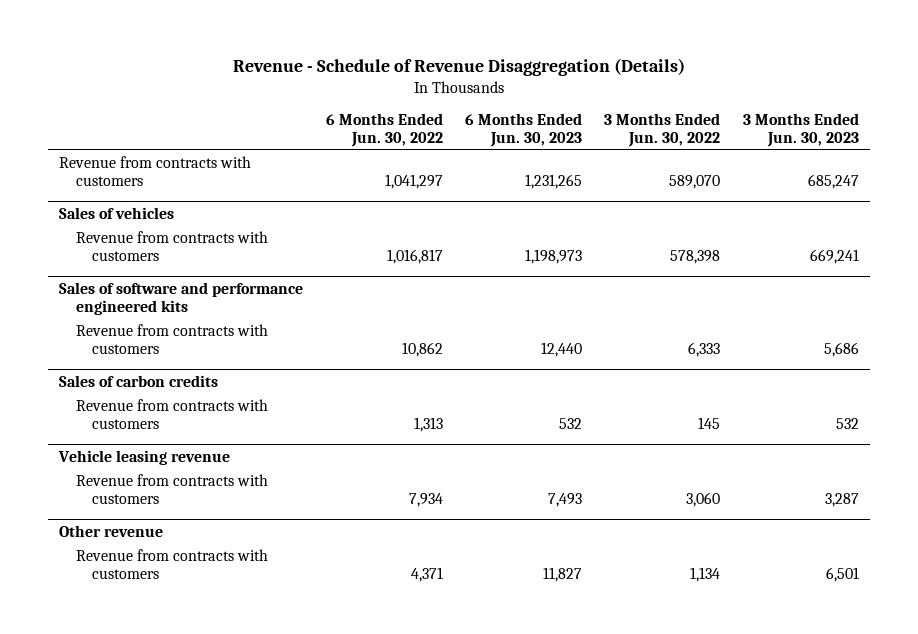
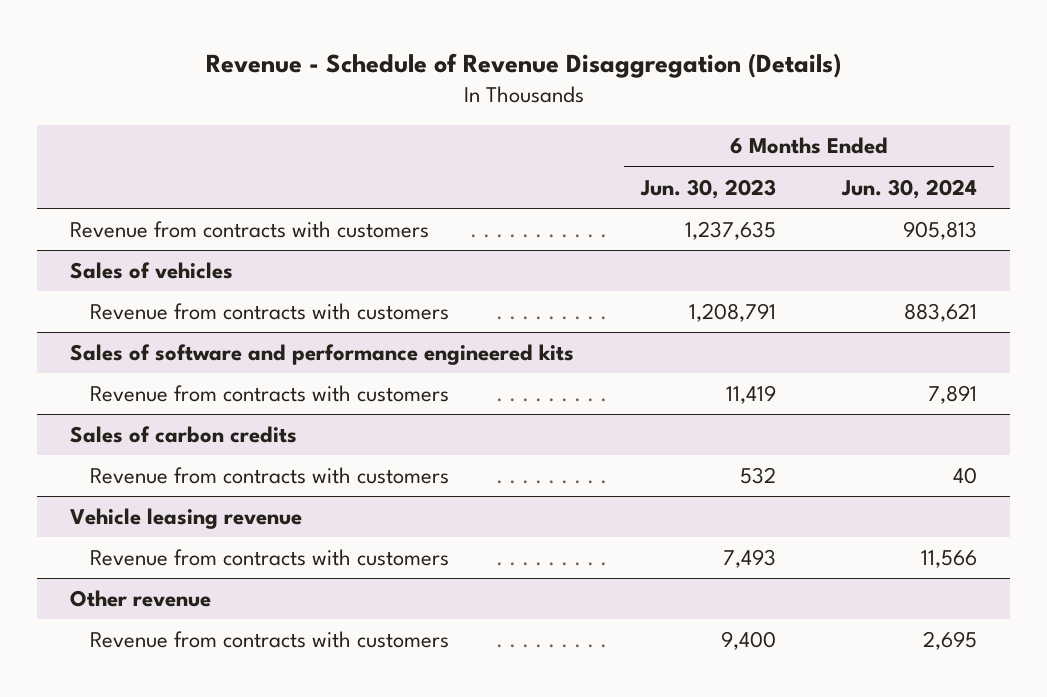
[325,113,443,147] 6 Months Ended Jun. 30, 2022 -> none
[604,113,721,147] 3 Months Ended Jun. 30, 2022 -> none
[742,113,859,147] 3 Months Ended Jun. 30, 2023 -> none
none -> [841,178,978,199] Jun. 30, 2024
[525,173,583,189] 1,231,265 -> [684,221,776,241] 1,237,635
[525,248,583,264] 1,198,973 -> [688,303,776,323] 1,208,791
[541,341,583,357] 12,440 -> [725,385,776,405] 11,419
[543,566,583,582] 11,827 -> [720,631,776,651] 9,400

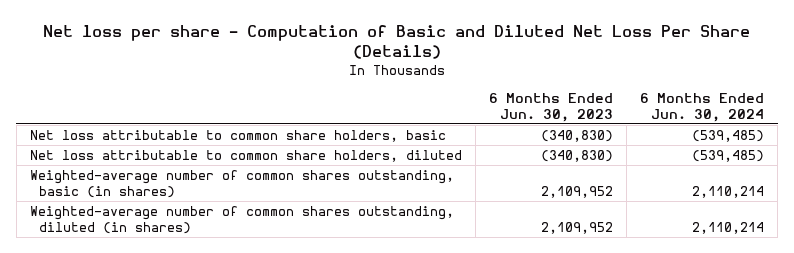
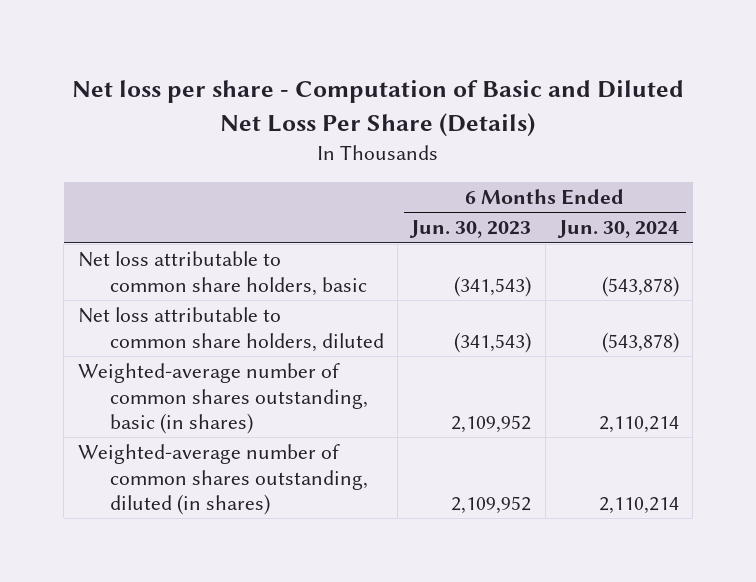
[541,130,614,143] (340,830) -> [454,275,532,297] (341,543)
[692,130,765,143] (539,485) -> [601,275,679,297] (543,878)
[541,150,614,163] (340,830) -> [454,331,532,353] (341,543)
[692,150,765,163] (539,485) -> [601,331,679,353] (543,878)

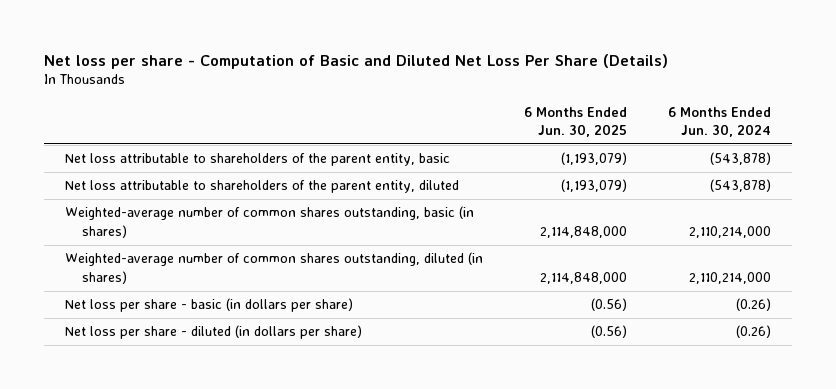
[409,220,532,239] Jun. 30, 2023 -> none
none -> [524,106,628,138] 6 Months Ended Jun. 30, 2025
[77,251,367,296] Net loss attributable to common share holders, basic -> [64,153,450,167] Net loss attributable to shareholders of the parent entity, basic
[77,307,384,352] Net loss attributable to common share holders, diluted -> [64,180,459,194] Net loss attributable to shareholders of the parent entity, diluted
[598,415,679,433] 2,110,214 -> [689,225,772,238] 2,110,214,000
[598,496,679,514] 2,110,214 -> [689,271,772,284] 2,110,214,000
none -> [64,298,353,313] Net loss per share - basic (in dollars per share)
none -> [64,325,362,340] Net loss per share - diluted (in dollars per share)

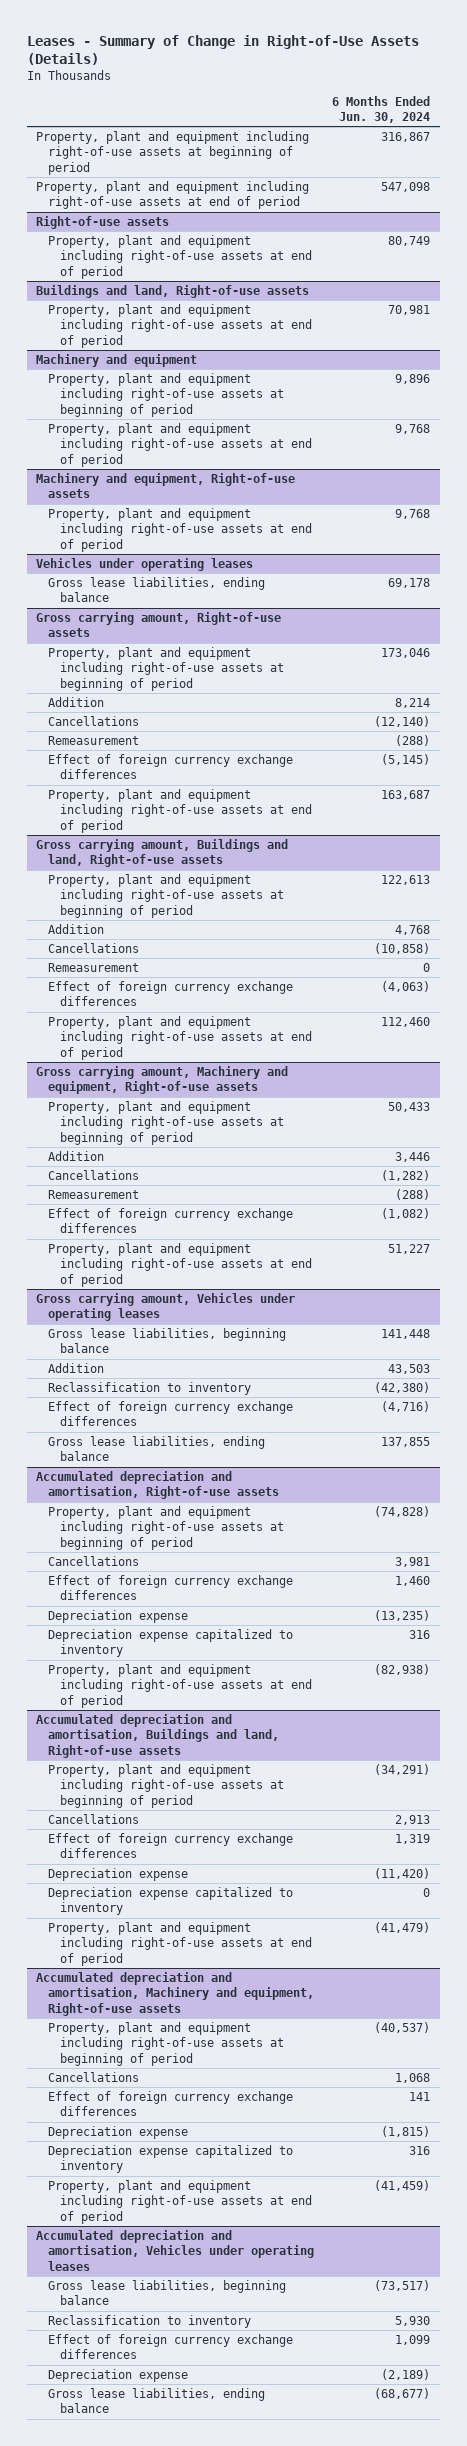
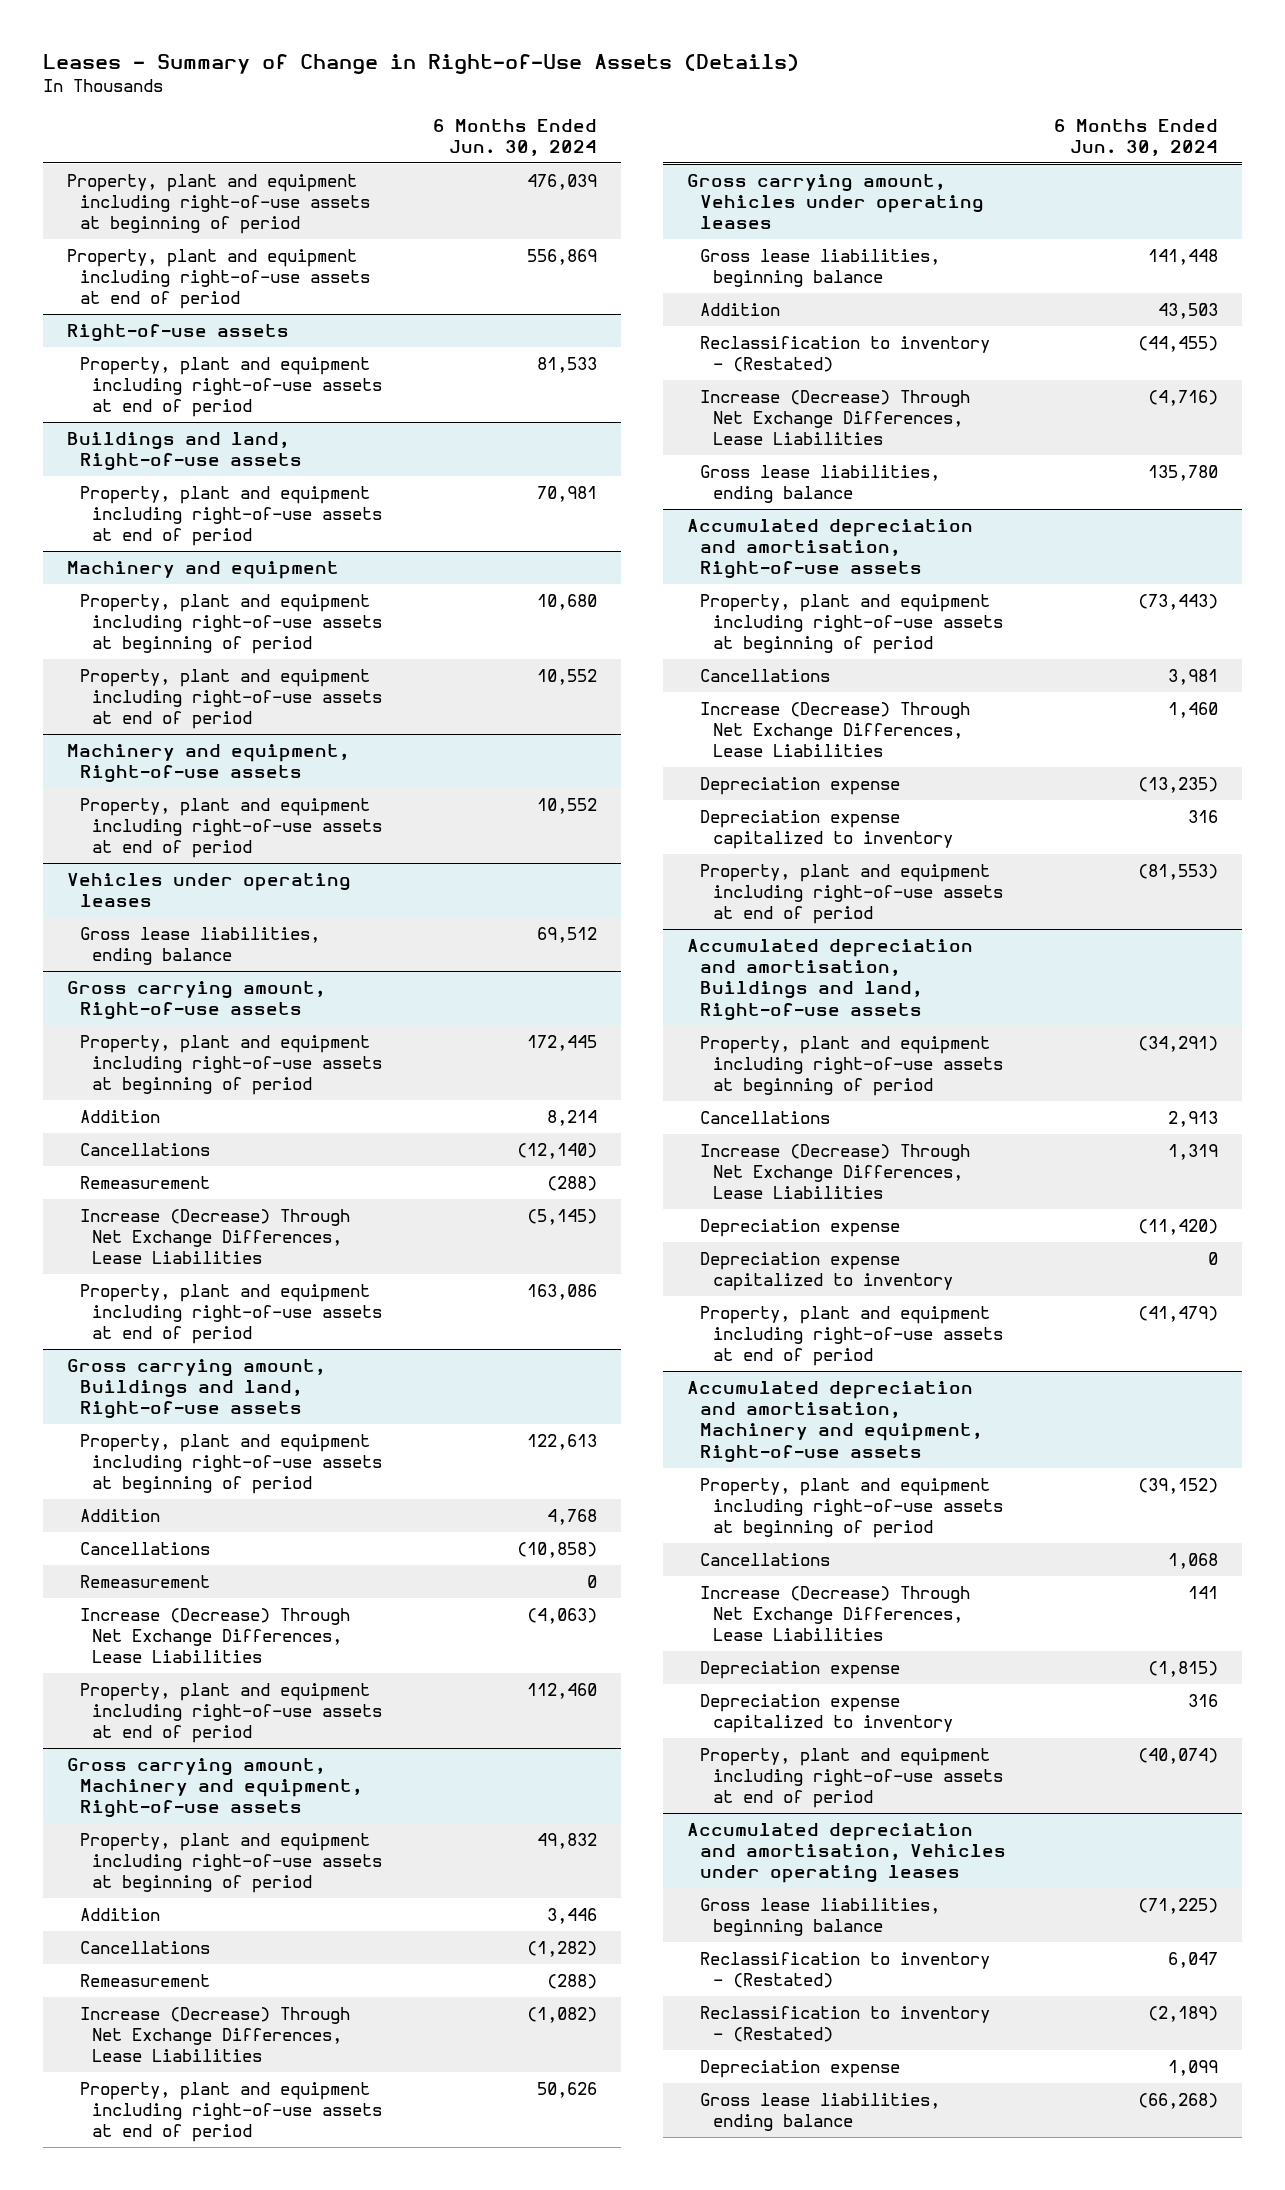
[381,131,431,142] 316,867 -> [527,173,598,190] 476,039
[381,181,431,192] 547,098 -> [527,248,598,265] 556,869
[388,235,431,246] 80,749 -> [537,356,598,373] 81,533
[395,373,431,384] 9,896 -> [537,593,598,610] 10,680
[395,423,431,434] 9,768 -> [537,668,598,685] 10,552
[395,508,431,519] 9,768 -> [537,797,598,814] 10,552
[388,577,431,588] 69,178 -> [537,926,598,943] 69,512
[381,647,431,658] 173,046 -> [527,1034,598,1051] 172,445
[48,753,294,780] Effect of foreign currency exchange differences -> [79,1208,350,1265] Increase (Decrease) Through Net Exchange Differences, Lease Liabilities
[381,789,431,800] 163,687 -> [527,1283,598,1300] 163,086
[48,980,294,1007] Effect of foreign currency exchange differences -> [79,1607,350,1664] Increase (Decrease) Through Net Exchange Differences, Lease Liabilities
[388,1101,431,1112] 50,433 -> [537,1832,598,1849] 49,832
[48,1207,294,1234] Effect of foreign currency exchange differences -> [79,2006,350,2063] Increase (Decrease) Through Net Exchange Differences, Lease Liabilities
[388,1243,431,1254] 51,227 -> [537,2081,598,2098] 50,626
[48,1381,252,1395] Reclassification to inventory -> [699,335,990,373] Reclassification to inventory - (Restated)
[374,1381,431,1393] (42,380) -> [1137,335,1218,352] (44,455)
[48,1400,294,1427] Effect of foreign currency exchange differences -> [699,389,970,446] Increase (Decrease) Through Net Exchange Differences, Lease Liabilities
[381,1436,431,1447] 137,855 -> [1147,464,1218,481] 135,780
[374,1505,431,1517] (74,828) -> [1137,593,1218,610] (73,443)
[48,1574,294,1601] Effect of foreign currency exchange differences -> [699,701,970,758] Increase (Decrease) Through Net Exchange Differences, Lease Liabilities
[374,1663,431,1675] (82,938) -> [1137,863,1218,880] (81,553)
[48,1832,294,1859] Effect of foreign currency exchange differences -> [699,1143,970,1200] Increase (Decrease) Through Net Exchange Differences, Lease Liabilities
[374,2021,431,2033] (40,537) -> [1137,1477,1218,1494] (39,152)
[48,2090,294,2117] Effect of foreign currency exchange differences -> [699,1585,970,1642] Increase (Decrease) Through Net Exchange Differences, Lease Liabilities
[374,2179,431,2191] (41,459) -> [1137,1747,1218,1764] (40,074)
[48,2333,294,2360] Effect of foreign currency exchange differences -> none
[374,2279,431,2291] (73,517) -> [1137,1897,1218,1914] (71,225)
none -> [699,1951,990,1989] Reclassification to inventory - (Restated)
[48,2314,252,2328] Reclassification to inventory -> [699,2005,990,2043] Reclassification to inventory - (Restated)
[395,2315,431,2326] 5,930 -> [1147,2005,1218,2022] (2,189)
[381,2368,431,2380] (2,189) -> [1167,2059,1218,2076] 1,099
[374,2387,431,2399] (68,677) -> [1137,2092,1218,2109] (66,268)

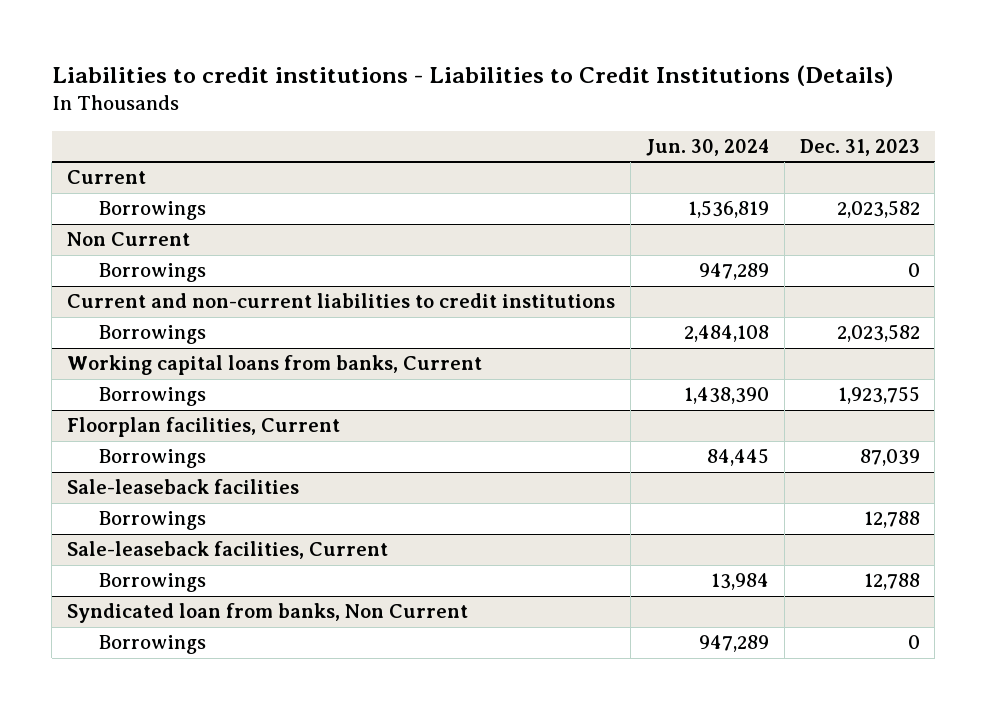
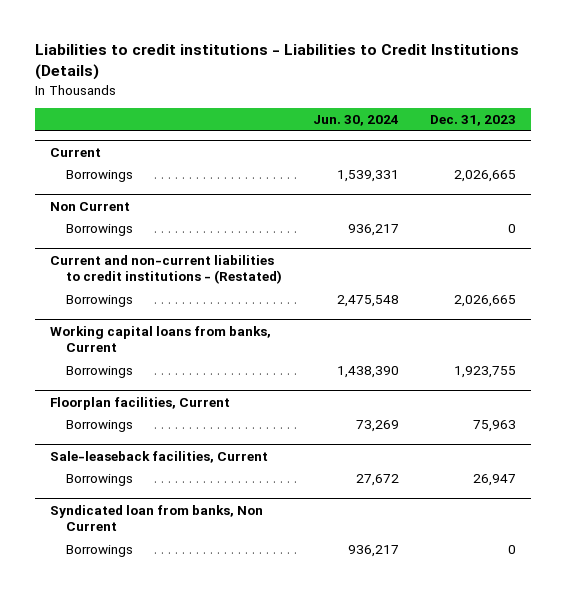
[687,200,769,219] 1,536,819 -> [336,170,399,183] 1,539,331
[836,200,920,219] 2,023,582 -> [453,170,516,183] 2,026,665
[698,263,769,281] 947,289 -> [347,224,399,237] 936,217
[66,293,615,309] Current and non-current liabilities to credit institutions -> [50,254,282,285] Current and non-current liabilities to credit institutions - (Restated)
[683,325,769,343] 2,484,108 -> [336,295,399,308] 2,475,548
[836,324,920,343] 2,023,582 -> [453,295,516,308] 2,026,665
[66,479,299,495] Sale-leaseback facilities -> none
[99,511,207,531] Borrowings -> none
[706,448,769,467] 84,445 -> [355,420,399,433] 73,269
[859,449,920,467] 87,039 -> [472,420,516,433] 75,963
[710,573,769,591] 13,984 -> [355,474,399,487] 27,672
[863,573,920,591] 12,788 -> [472,474,516,487] 26,947
[698,635,769,653] 947,289 -> [347,545,399,558] 936,217

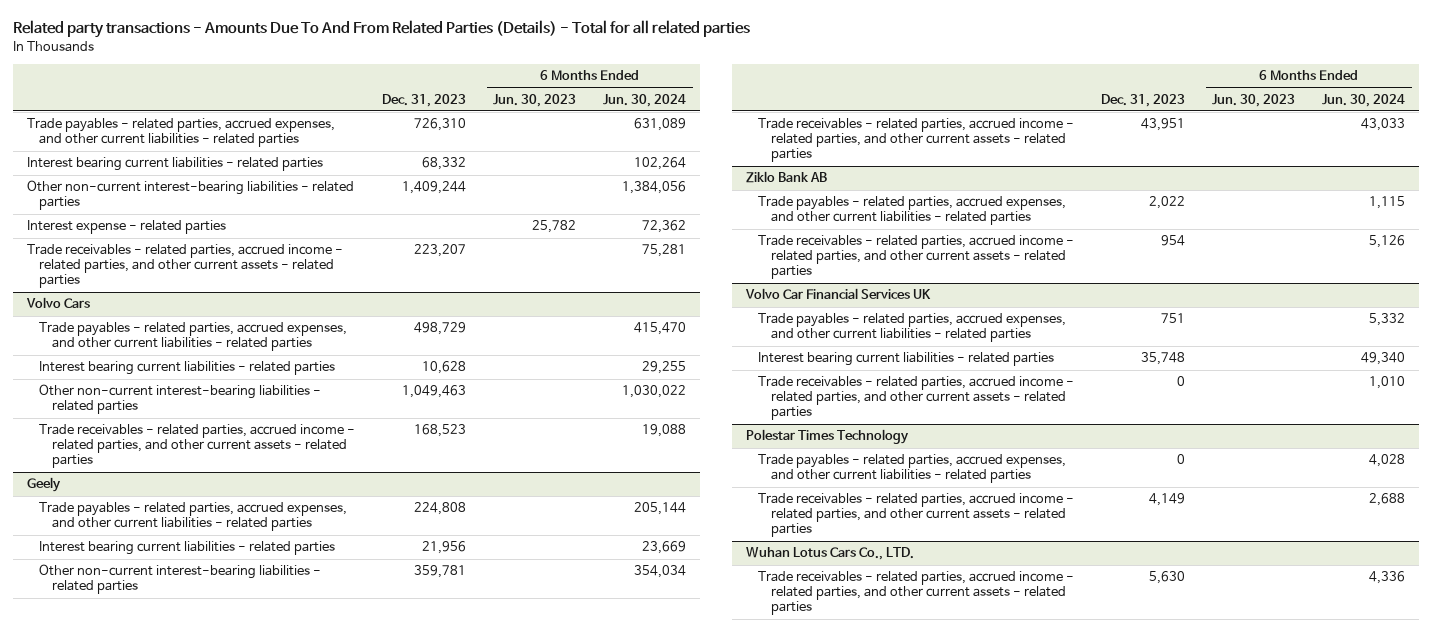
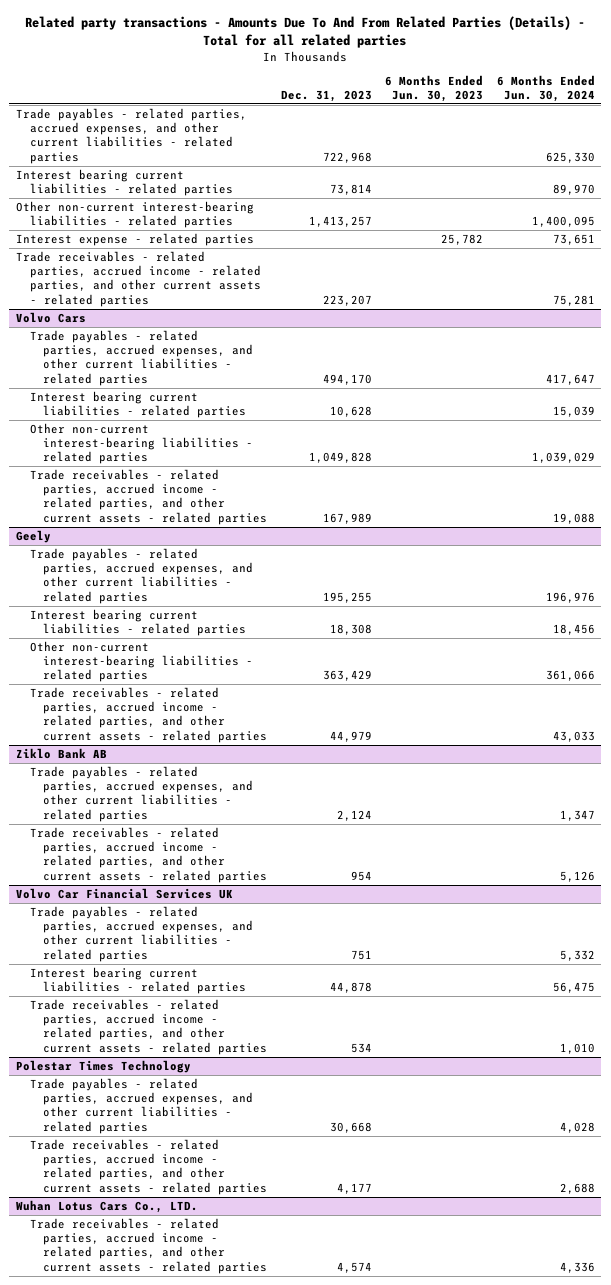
[414,118,467,132] 726,310 -> [322,151,372,163] 722,968
[634,118,687,132] 631,089 -> [545,151,595,163] 625,330
[422,157,467,171] 68,332 -> [329,184,372,196] 73,814
[634,157,687,171] 102,264 -> [552,184,595,196] 89,970
[402,181,467,195] 1,409,244 -> [308,216,372,228] 1,413,257
[622,181,687,195] 1,384,056 -> [531,216,595,228] 1,400,095
[642,220,687,234] 72,362 -> [552,233,595,245] 73,651
[414,322,467,336] 498,729 -> [322,373,372,385] 494,170
[634,322,687,336] 415,470 -> [545,373,595,385] 417,647
[642,361,687,375] 29,255 -> [552,406,595,418] 15,039
[402,385,467,399] 1,049,463 -> [308,452,372,464] 1,049,828
[622,385,687,399] 1,030,022 -> [531,452,595,464] 1,039,029
[414,424,467,438] 168,523 -> [322,512,372,524] 167,989
[414,502,467,516] 224,808 -> [322,591,372,603] 195,255
[634,502,687,516] 205,144 -> [545,591,595,603] 196,976
[422,541,467,555] 21,956 -> [329,624,372,636] 18,308
[642,541,687,555] 23,669 -> [552,624,595,636] 18,456
[414,565,467,579] 359,781 -> [322,670,372,682] 363,429
[634,565,687,579] 354,034 -> [545,670,595,682] 361,066
[1141,118,1186,132] 43,951 -> [329,730,372,742] 44,979
[1149,196,1186,210] 2,022 -> [336,809,372,821] 2,124
[1369,196,1406,210] 1,115 -> [559,809,595,821] 1,347
[1141,352,1186,366] 35,748 -> [329,982,372,994] 44,878
[1361,352,1406,366] 49,340 -> [552,982,595,994] 56,475
[1177,376,1186,387] 0 -> [350,1042,372,1053] 534
[1177,454,1186,465] 0 -> [329,1121,372,1133] 30,668
[1149,493,1186,507] 4,149 -> [336,1182,372,1194] 4,177
[1149,571,1186,585] 5,630 -> [336,1261,372,1273] 4,574

